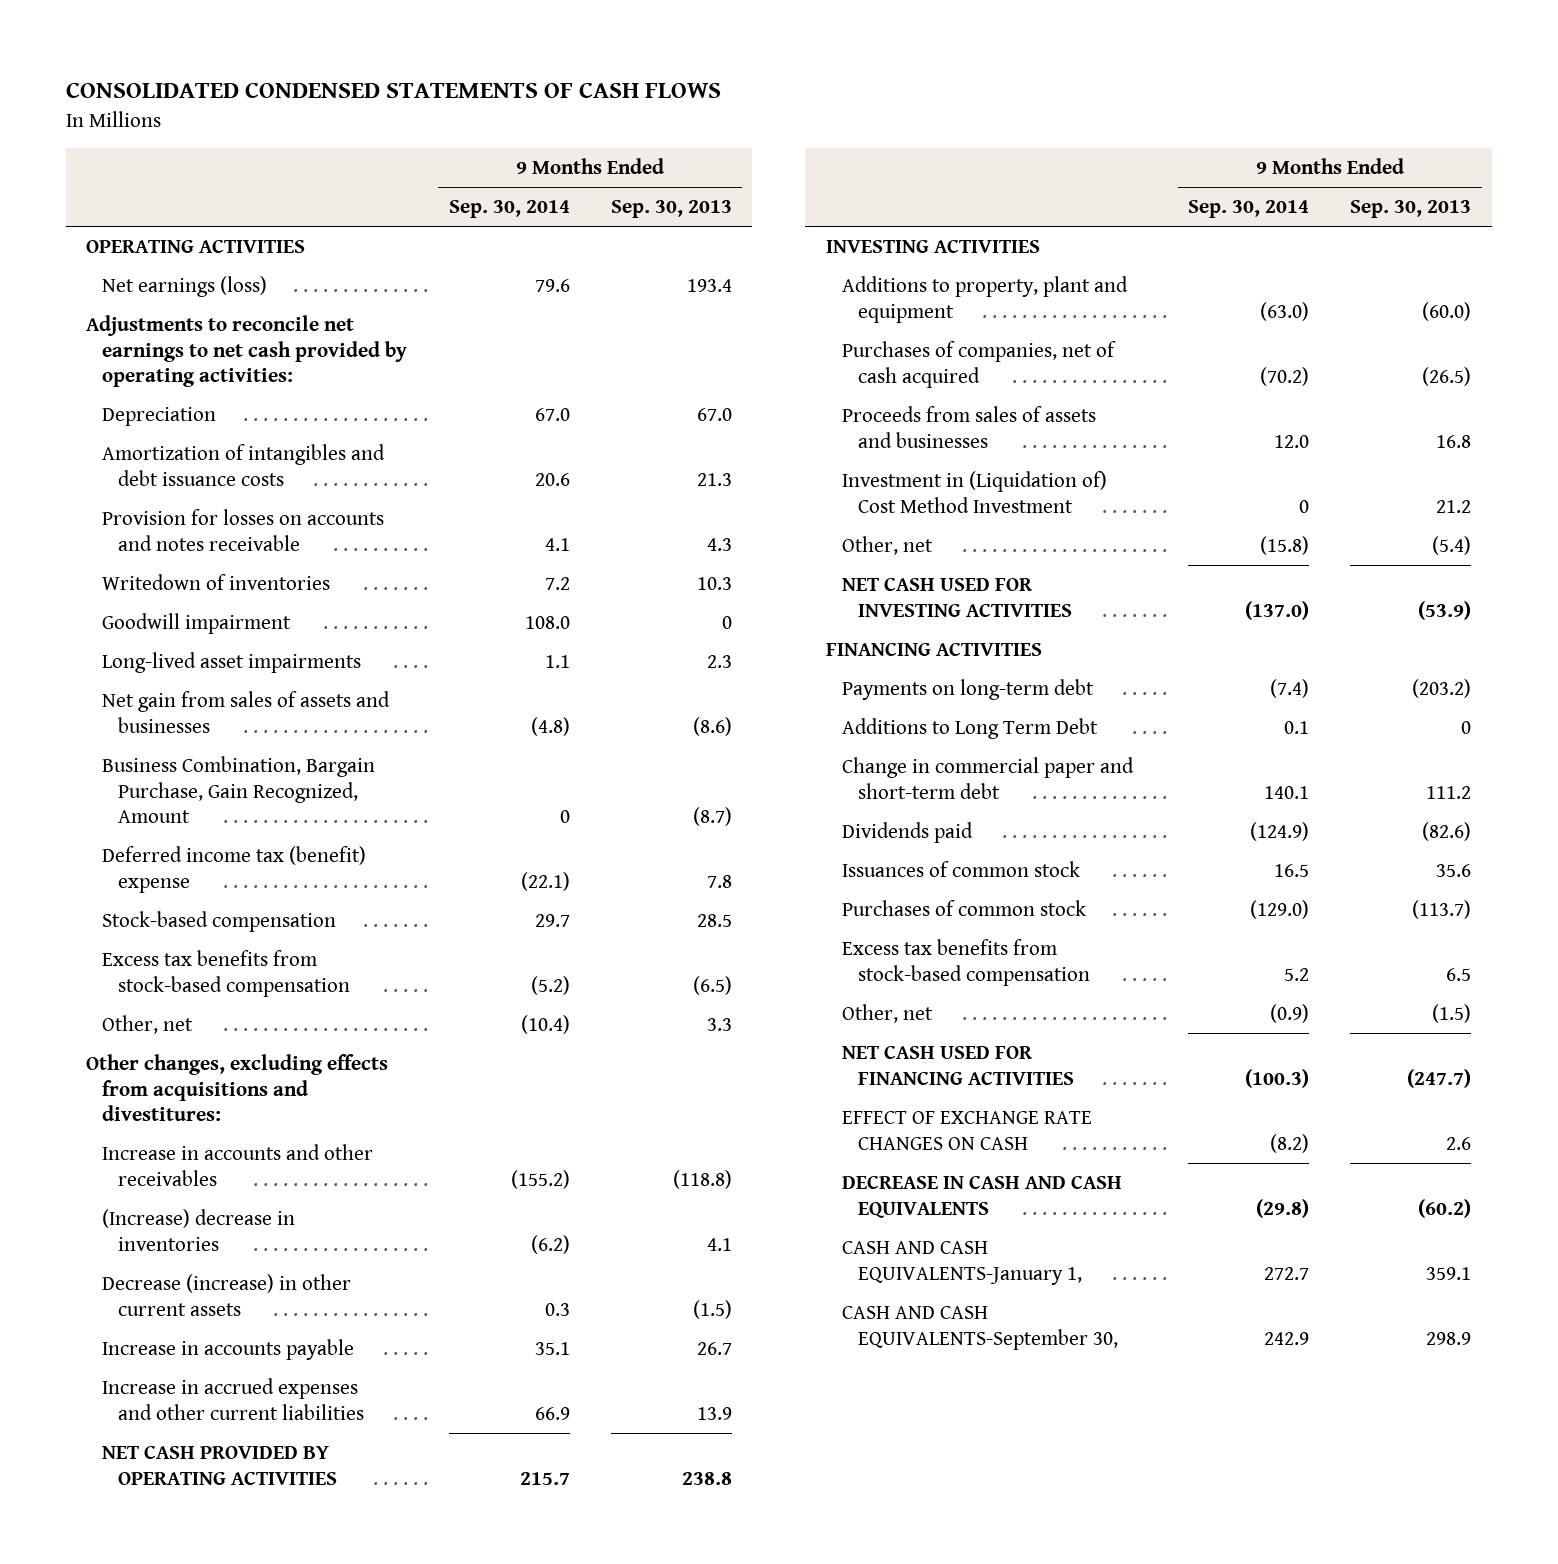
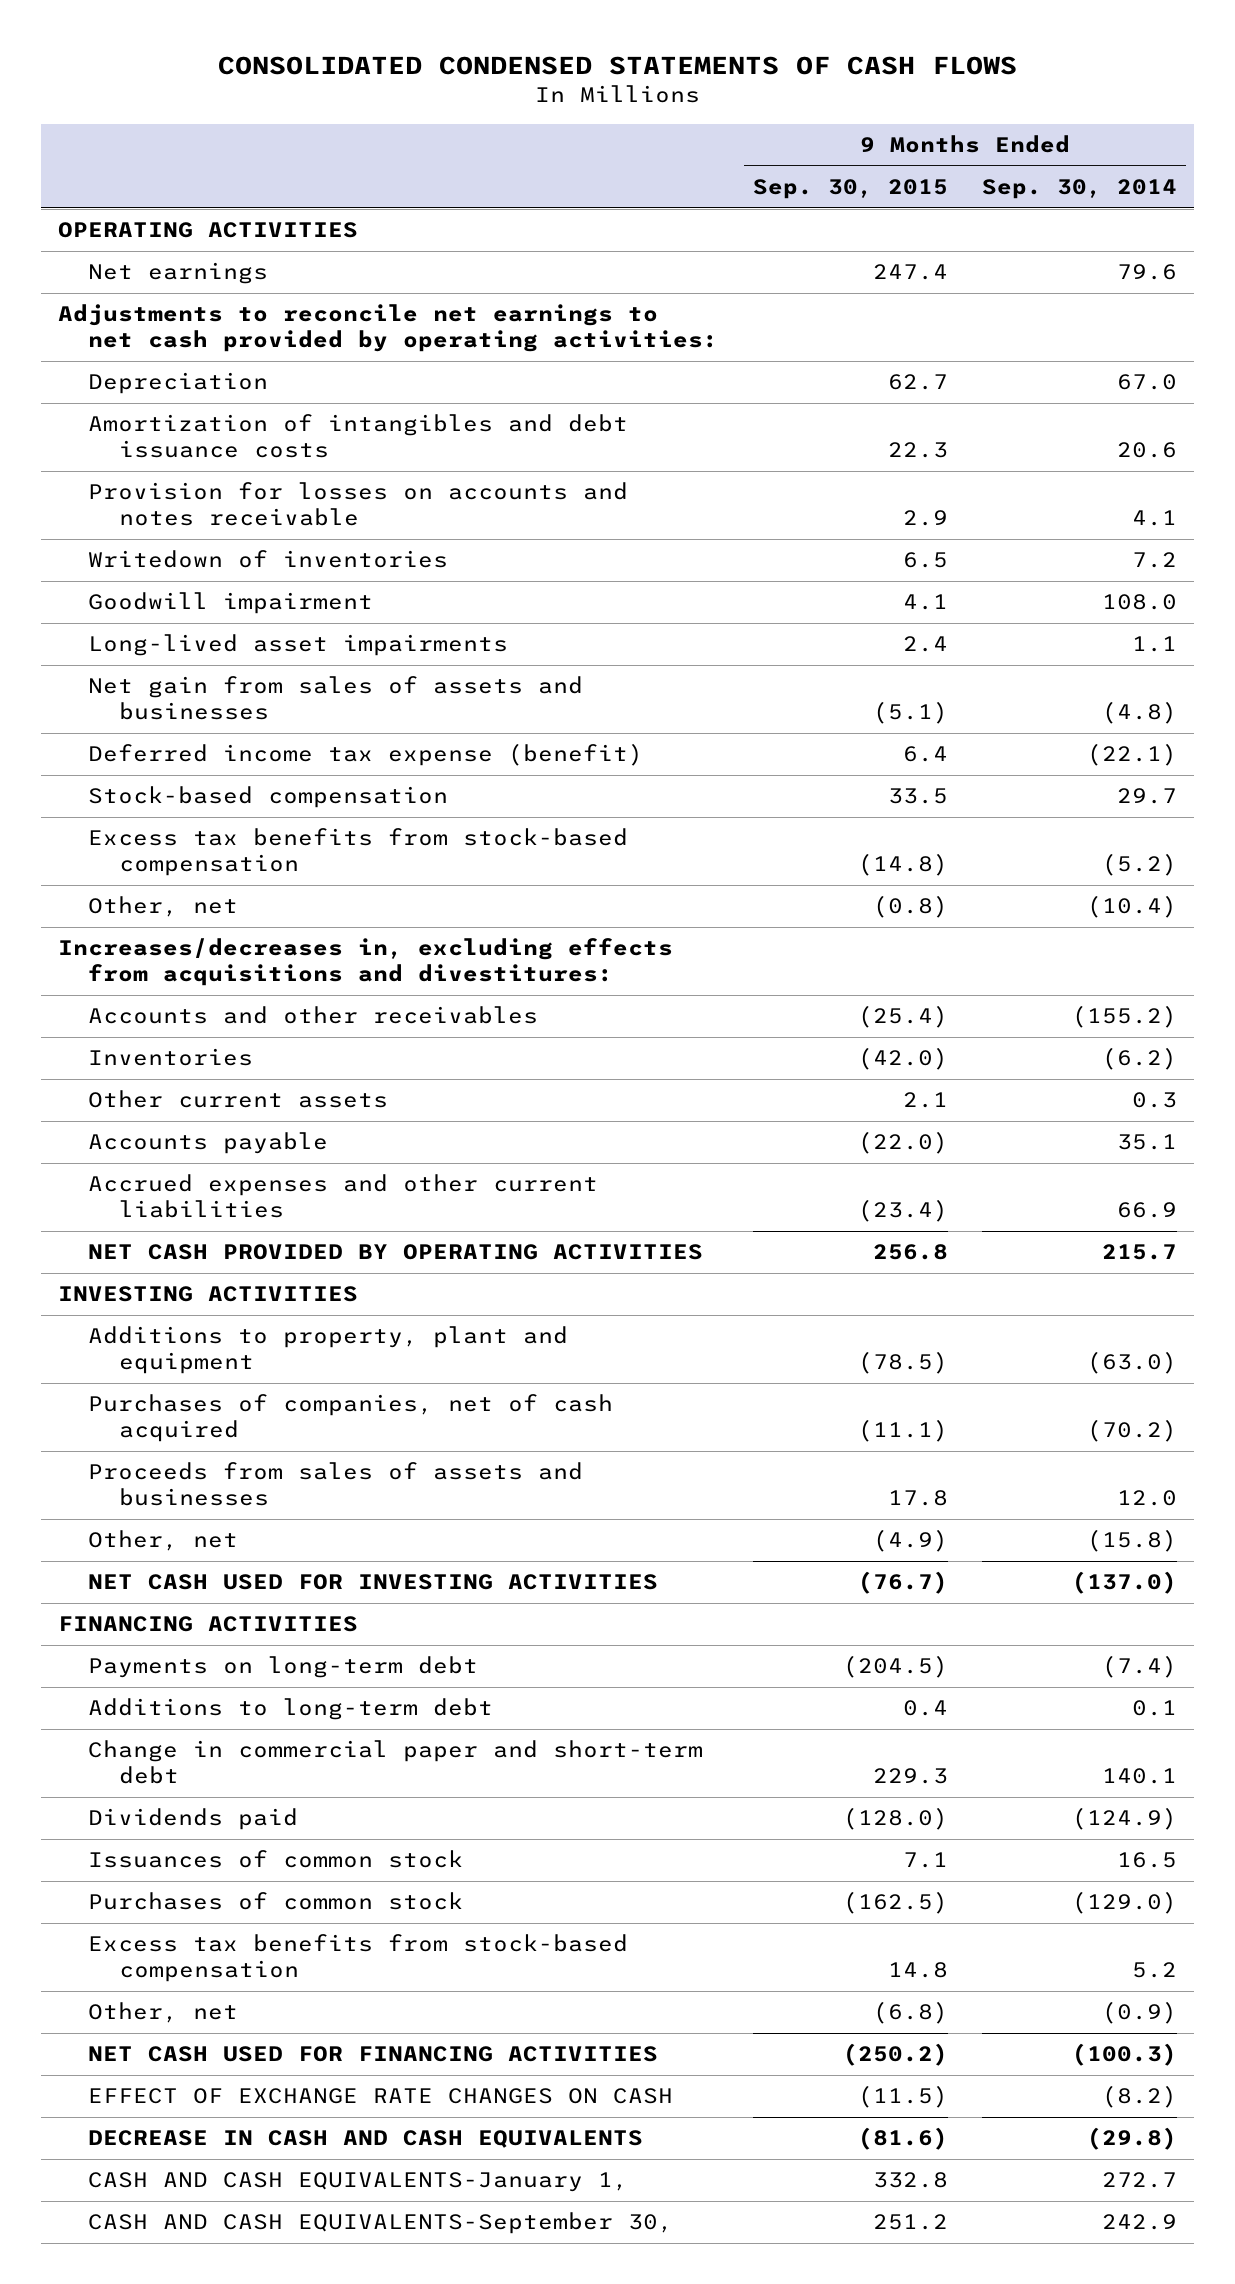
[610,200,732,219] Sep. 30, 2013 -> none
none -> [752,179,948,200] Sep. 30, 2015
[102,276,268,298] Net earnings (loss) -> [88,262,269,285] Net earnings
[102,756,376,824] Business Combination, Bargain Purchase, Gain Recognized, Amount -> none
[102,846,367,893] Deferred income tax (benefit) expense -> [88,743,644,767] Deferred income tax expense (benefit)
[86,1054,389,1122] Other changes, excluding effects from acquisitions and divestitures: -> [57,938,673,987] Increases/decreases in, excluding effects from acquisitions and divestitures:
[102,1144,374,1186] Increase in accounts and other receivables -> [88,1006,539,1025] Accounts and other receivables
[102,1209,296,1251] (Increase) decrease in inventories -> [88,1048,254,1067] Inventories
[102,1274,352,1316] Decrease (increase) in other current assets -> [88,1090,389,1109] Other current assets
[102,1339,355,1361] Increase in accounts payable -> [88,1132,329,1155] Accounts payable
[102,1378,365,1420] Increase in accrued expenses and other current liabilities -> [88,1174,599,1219] Accrued expenses and other current liabilities
[841,471,1107,513] Investment in (Liquidation of) Cost Method Investment -> none
[841,718,1098,740] Additions to Long Term Debt -> [88,1698,494,1721] Additions to long-term debt

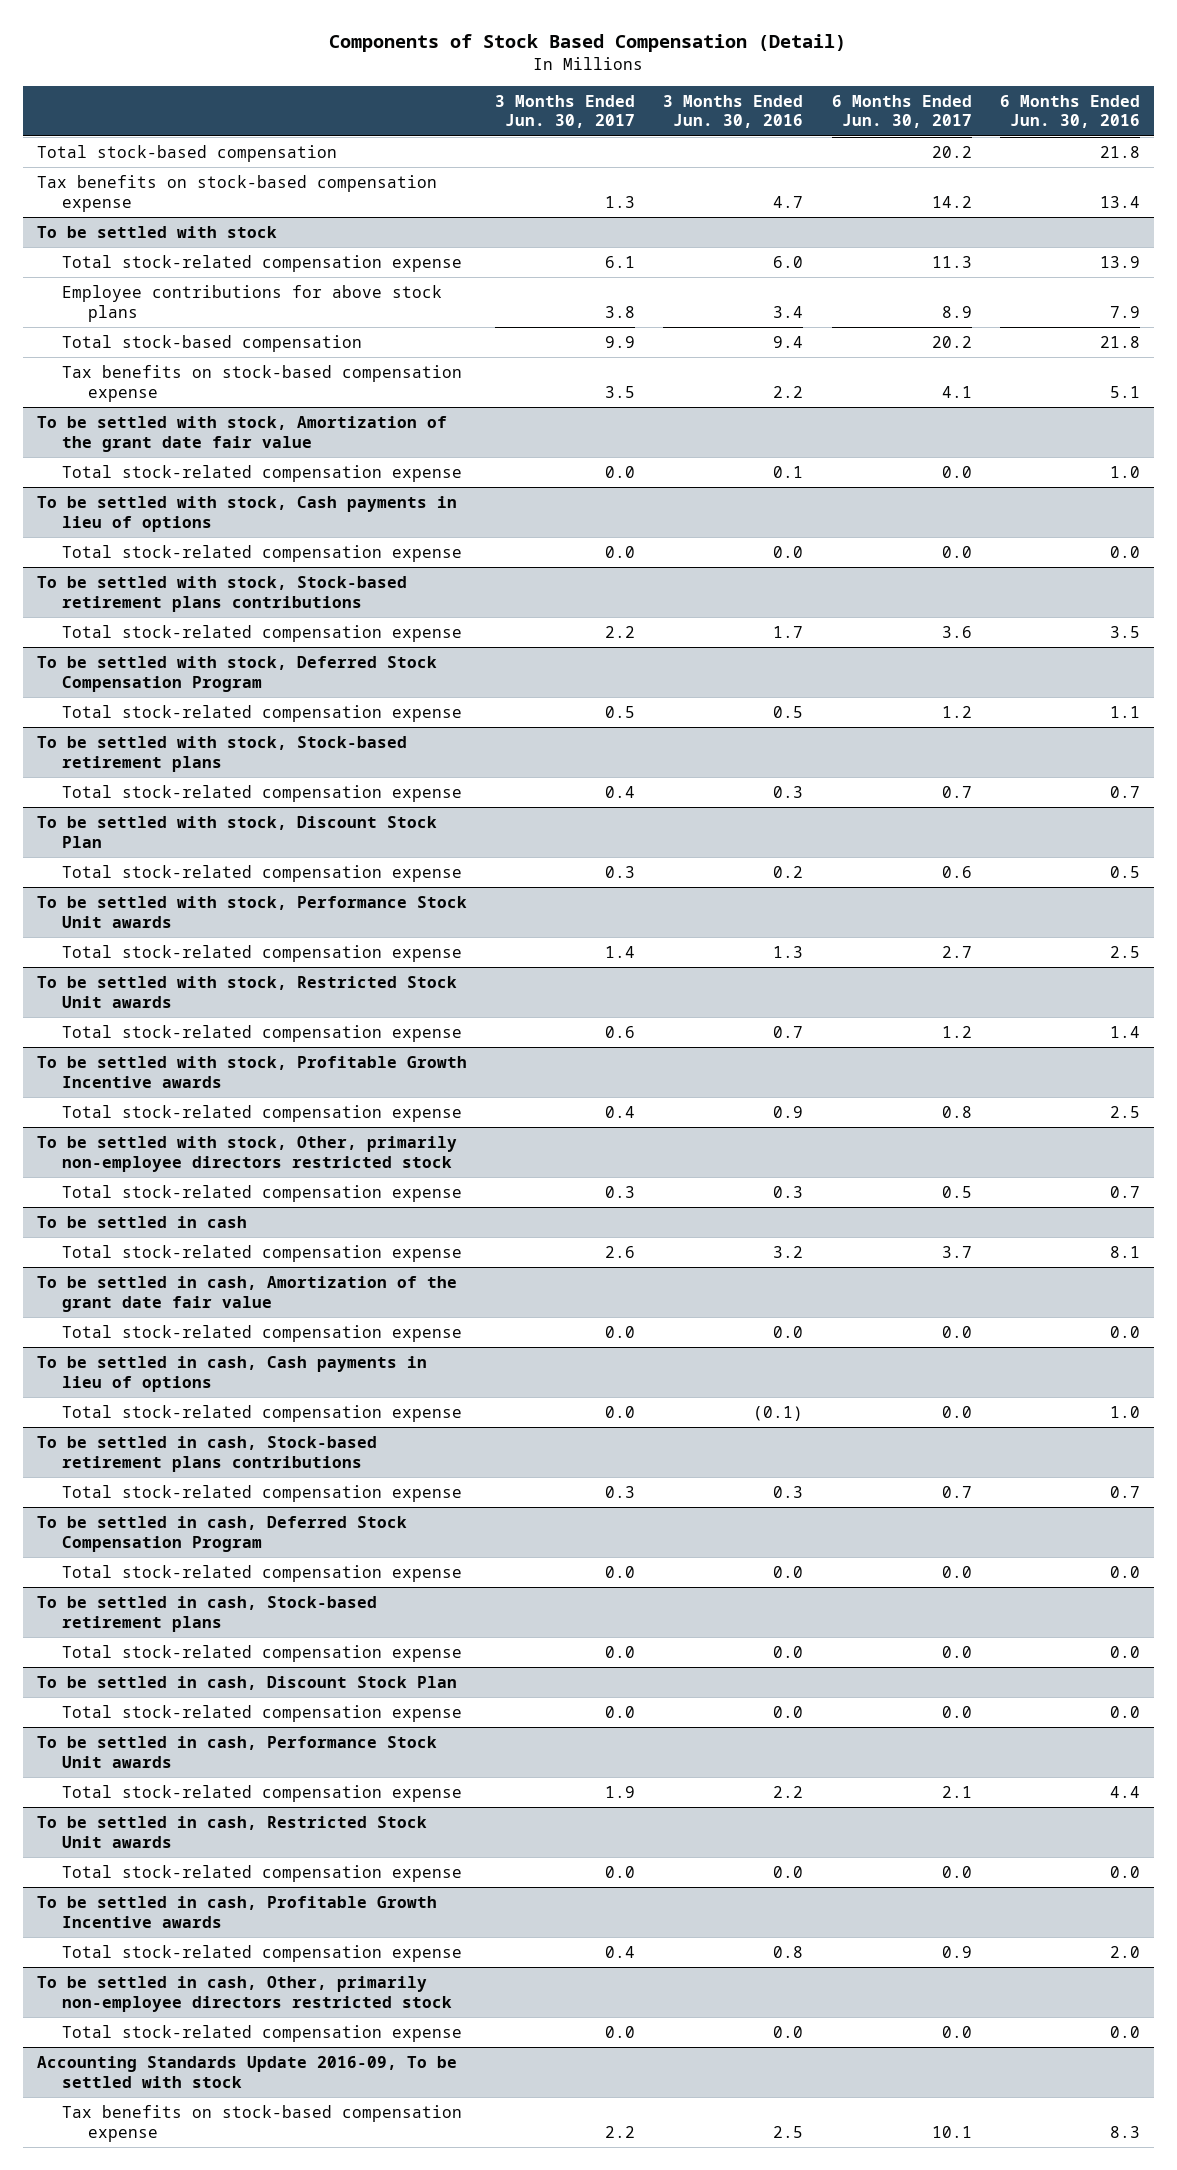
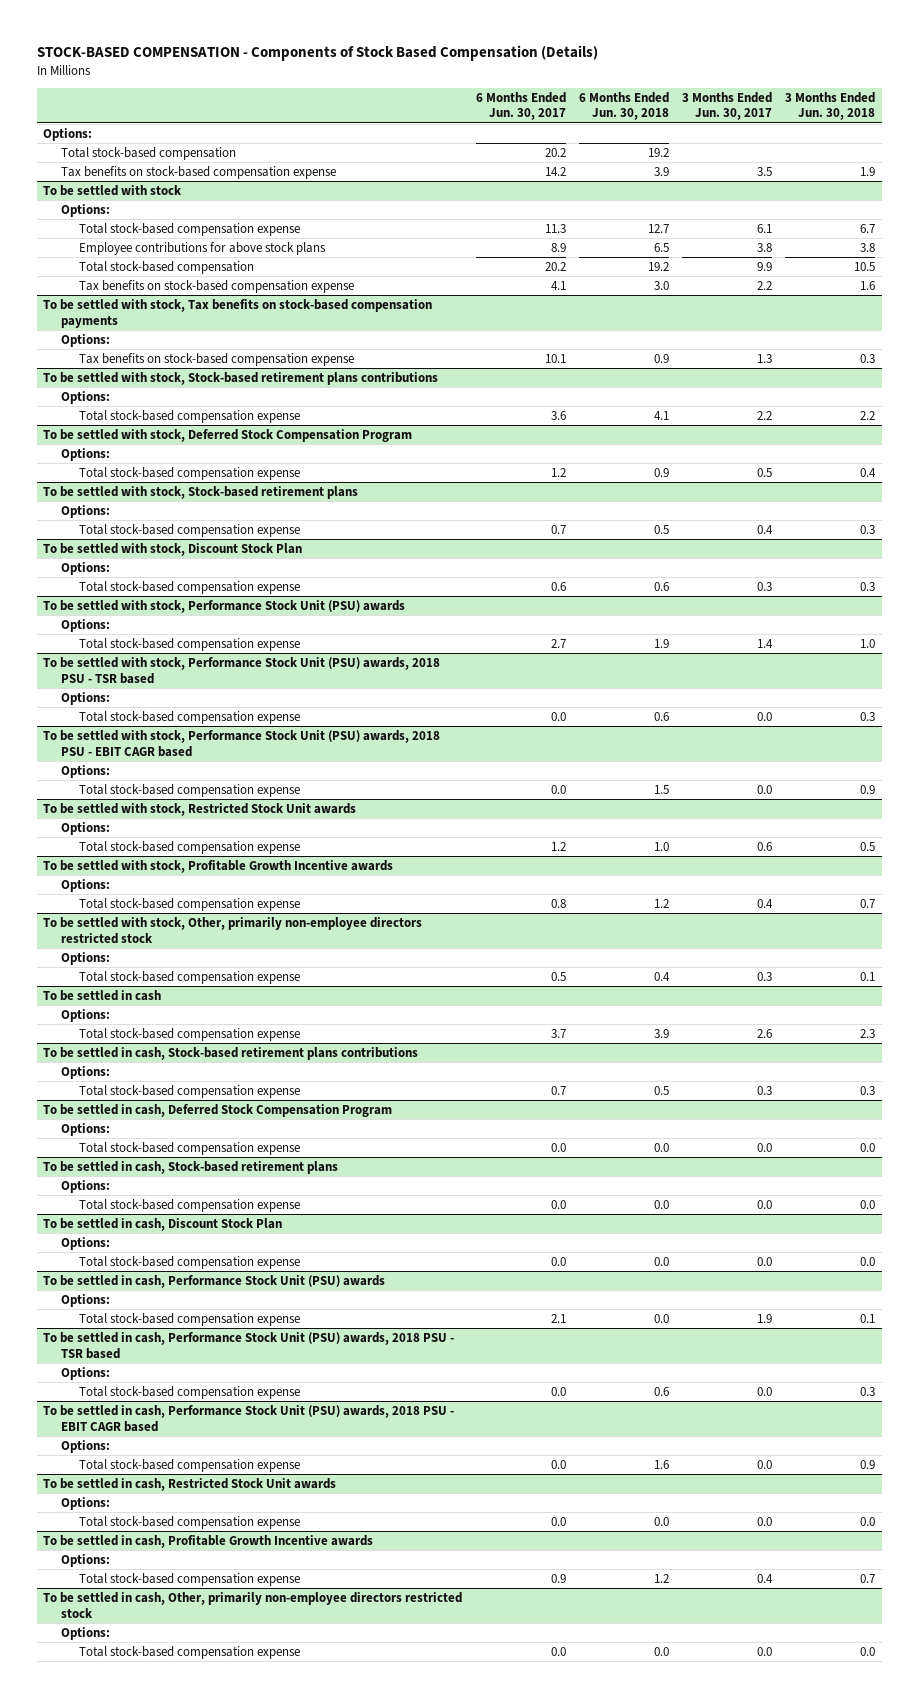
[329,33,847,52] Components of Stock Based Compensation (Detail) -> [36,44,598,61] STOCK-BASED COMPENSATION - Components of Stock Based Compensation (Details)
[663,94,804,129] 3 Months Ended Jun. 30, 2016 -> none
[999,94,1140,129] 6 Months Ended Jun. 30, 2016 -> none
none -> [578,91,669,121] 6 Months Ended Jun. 30, 2018
none -> [784,91,875,121] 3 Months Ended Jun. 30, 2018
none -> [43,127,93,141] Options:
[605,195,636,208] 1.3 -> [756,166,772,176] 3.5
none -> [61,203,111,217] Options:
[62,255,463,273] Total stock-related compensation expense -> [79,222,301,236] Total stock-based compensation expense
[36,416,447,452] To be settled with stock, Amortization of the grant date fair value -> none
[62,465,463,483] Total stock-related compensation expense -> none
[36,496,457,532] To be settled with stock, Cash payments in lieu of options -> none
[62,545,463,563] Total stock-related compensation expense -> none
[605,385,636,398] 3.5 -> [756,280,772,290] 2.2
none -> [43,298,433,328] To be settled with stock, Tax benefits on stock-based compensation payments
none -> [61,333,111,347] Options:
none -> [79,352,355,366] Tax benefits on stock-based compensation expense
none -> [61,390,111,404] Options:
[62,625,463,643] Total stock-related compensation expense -> [79,409,301,423] Total stock-based compensation expense
none -> [61,447,111,461] Options:
[62,705,463,723] Total stock-related compensation expense -> [79,466,301,480] Total stock-based compensation expense
none -> [61,504,111,518] Options:
[62,785,463,803] Total stock-related compensation expense -> [79,523,301,537] Total stock-based compensation expense
none -> [61,561,111,575] Options:
[62,865,463,883] Total stock-related compensation expense -> [79,580,301,594] Total stock-based compensation expense
[36,896,467,928] To be settled with stock, Performance Stock Unit awards -> [43,599,406,613] To be settled with stock, Performance Stock Unit (PSU) awards
none -> [61,618,111,632] Options:
[62,945,463,963] Total stock-related compensation expense -> [79,637,301,651] Total stock-based compensation expense
none -> [43,656,441,684] To be settled with stock, Performance Stock Unit (PSU) awards, 2018 PSU - TSR based
none -> [61,691,111,705] Options:
none -> [79,710,301,724] Total stock-based compensation expense
none -> [43,729,441,757] To be settled with stock, Performance Stock Unit (PSU) awards, 2018 PSU - EBIT CAGR based
none -> [61,764,111,778] Options:
none -> [79,783,301,797] Total stock-based compensation expense
none -> [61,821,111,835] Options:
[62,1025,463,1043] Total stock-related compensation expense -> [79,840,301,854] Total stock-based compensation expense
none -> [61,878,111,892] Options:
[62,1105,463,1123] Total stock-related compensation expense -> [79,897,301,911] Total stock-based compensation expense
none -> [61,951,111,965] Options:
[62,1185,463,1203] Total stock-related compensation expense -> [79,970,301,984] Total stock-based compensation expense
[36,1276,457,1312] To be settled in cash, Amortization of the grant date fair value -> none
[62,1325,463,1343] Total stock-related compensation expense -> none
[36,1356,427,1392] To be settled in cash, Cash payments in lieu of options -> none
[62,1405,463,1423] Total stock-related compensation expense -> none
none -> [61,1008,111,1022] Options:
[62,1245,463,1263] Total stock-related compensation expense -> [79,1027,301,1041] Total stock-based compensation expense
none -> [61,1065,111,1079] Options:
[62,1485,463,1503] Total stock-related compensation expense -> [79,1084,301,1098] Total stock-based compensation expense
none -> [61,1122,111,1136] Options:
[62,1565,463,1583] Total stock-related compensation expense -> [79,1141,301,1155] Total stock-based compensation expense
none -> [61,1179,111,1193] Options:
[62,1645,463,1663] Total stock-related compensation expense -> [79,1198,301,1212] Total stock-based compensation expense
none -> [61,1236,111,1250] Options:
[62,1705,463,1723] Total stock-related compensation expense -> [79,1255,301,1269] Total stock-based compensation expense
[36,1736,437,1768] To be settled in cash, Performance Stock Unit awards -> [43,1274,386,1288] To be settled in cash, Performance Stock Unit (PSU) awards
none -> [61,1293,111,1307] Options:
[62,1785,463,1803] Total stock-related compensation expense -> [79,1312,301,1326] Total stock-based compensation expense
none -> [43,1331,455,1359] To be settled in cash, Performance Stock Unit (PSU) awards, 2018 PSU - TSR based
none -> [61,1366,111,1380] Options:
none -> [79,1385,301,1399] Total stock-based compensation expense
none -> [43,1404,455,1432] To be settled in cash, Performance Stock Unit (PSU) awards, 2018 PSU - EBIT CAGR based
none -> [61,1439,111,1453] Options:
none -> [79,1458,301,1472] Total stock-based compensation expense
none -> [61,1496,111,1510] Options:
[62,1865,463,1883] Total stock-related compensation expense -> [79,1515,301,1529] Total stock-based compensation expense
none -> [61,1553,111,1567] Options:
[62,1945,463,1963] Total stock-related compensation expense -> [79,1572,301,1586] Total stock-based compensation expense
[36,2056,457,2088] Accounting Standards Update 2016-09, To be settled with stock -> none
[62,2105,463,2142] Tax benefits on stock-based compensation expense -> none
none -> [61,1626,111,1640] Options:
[62,2025,463,2043] Total stock-related compensation expense -> [79,1645,301,1659] Total stock-based compensation expense

